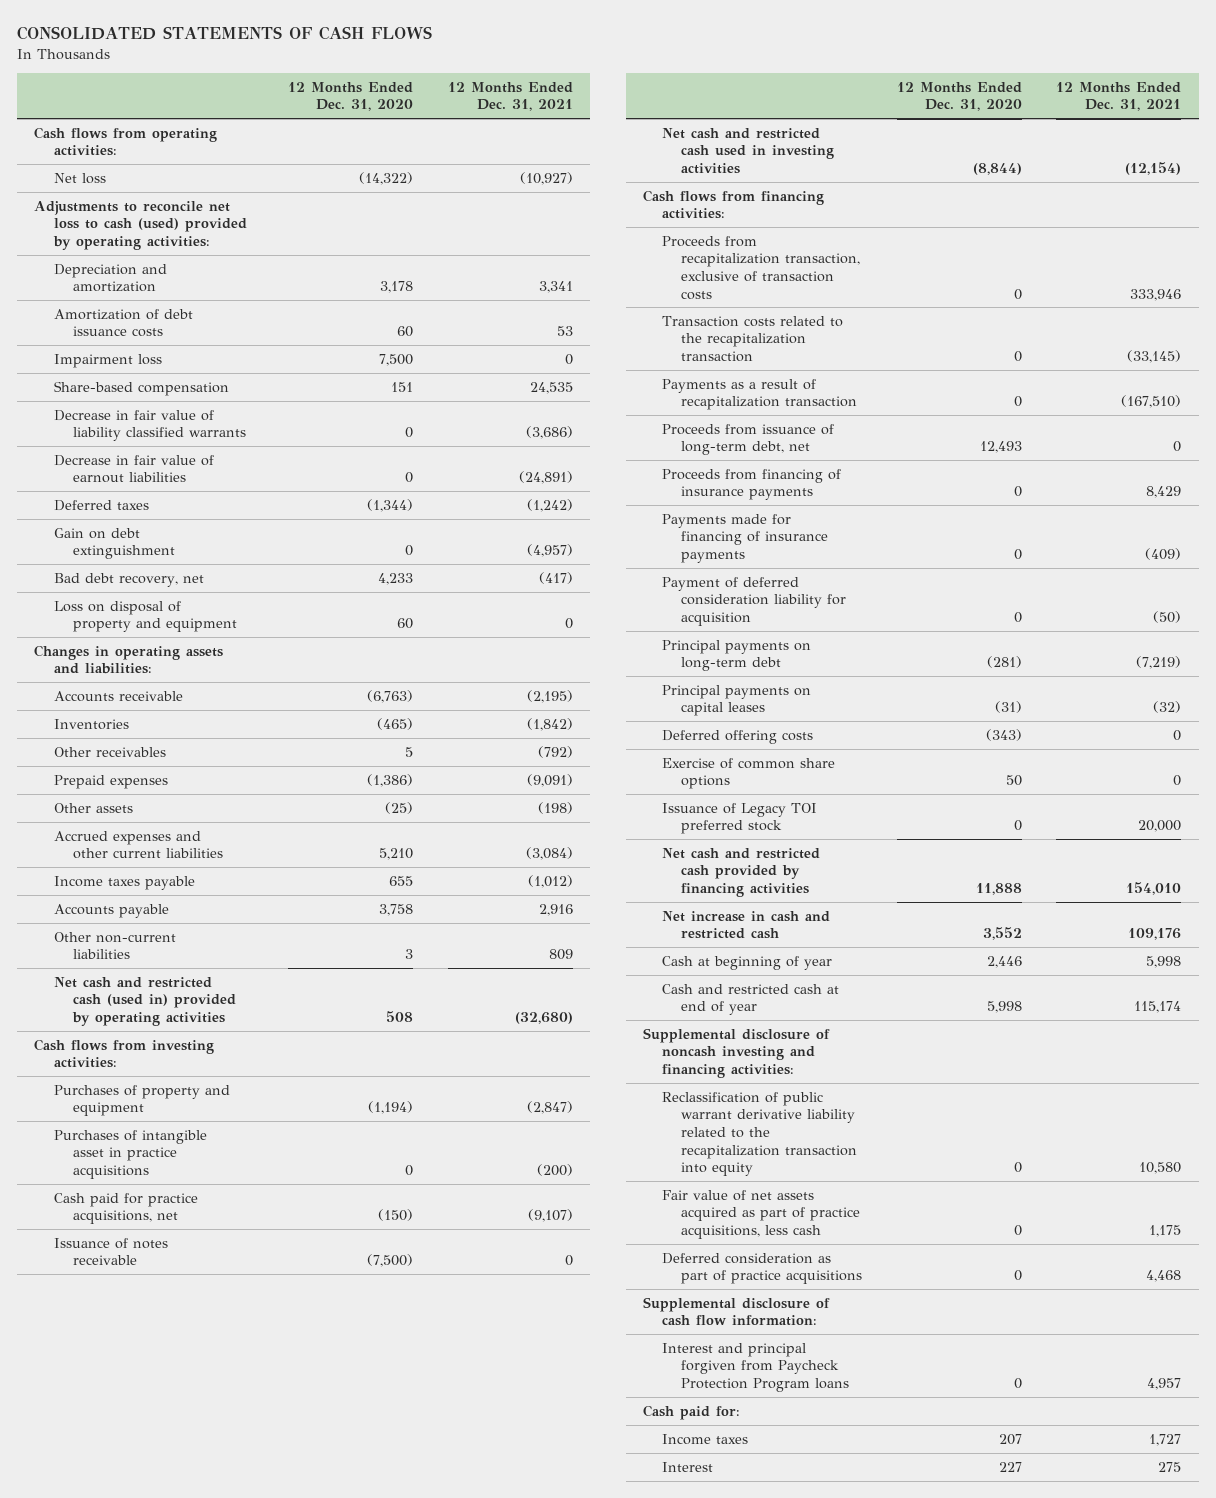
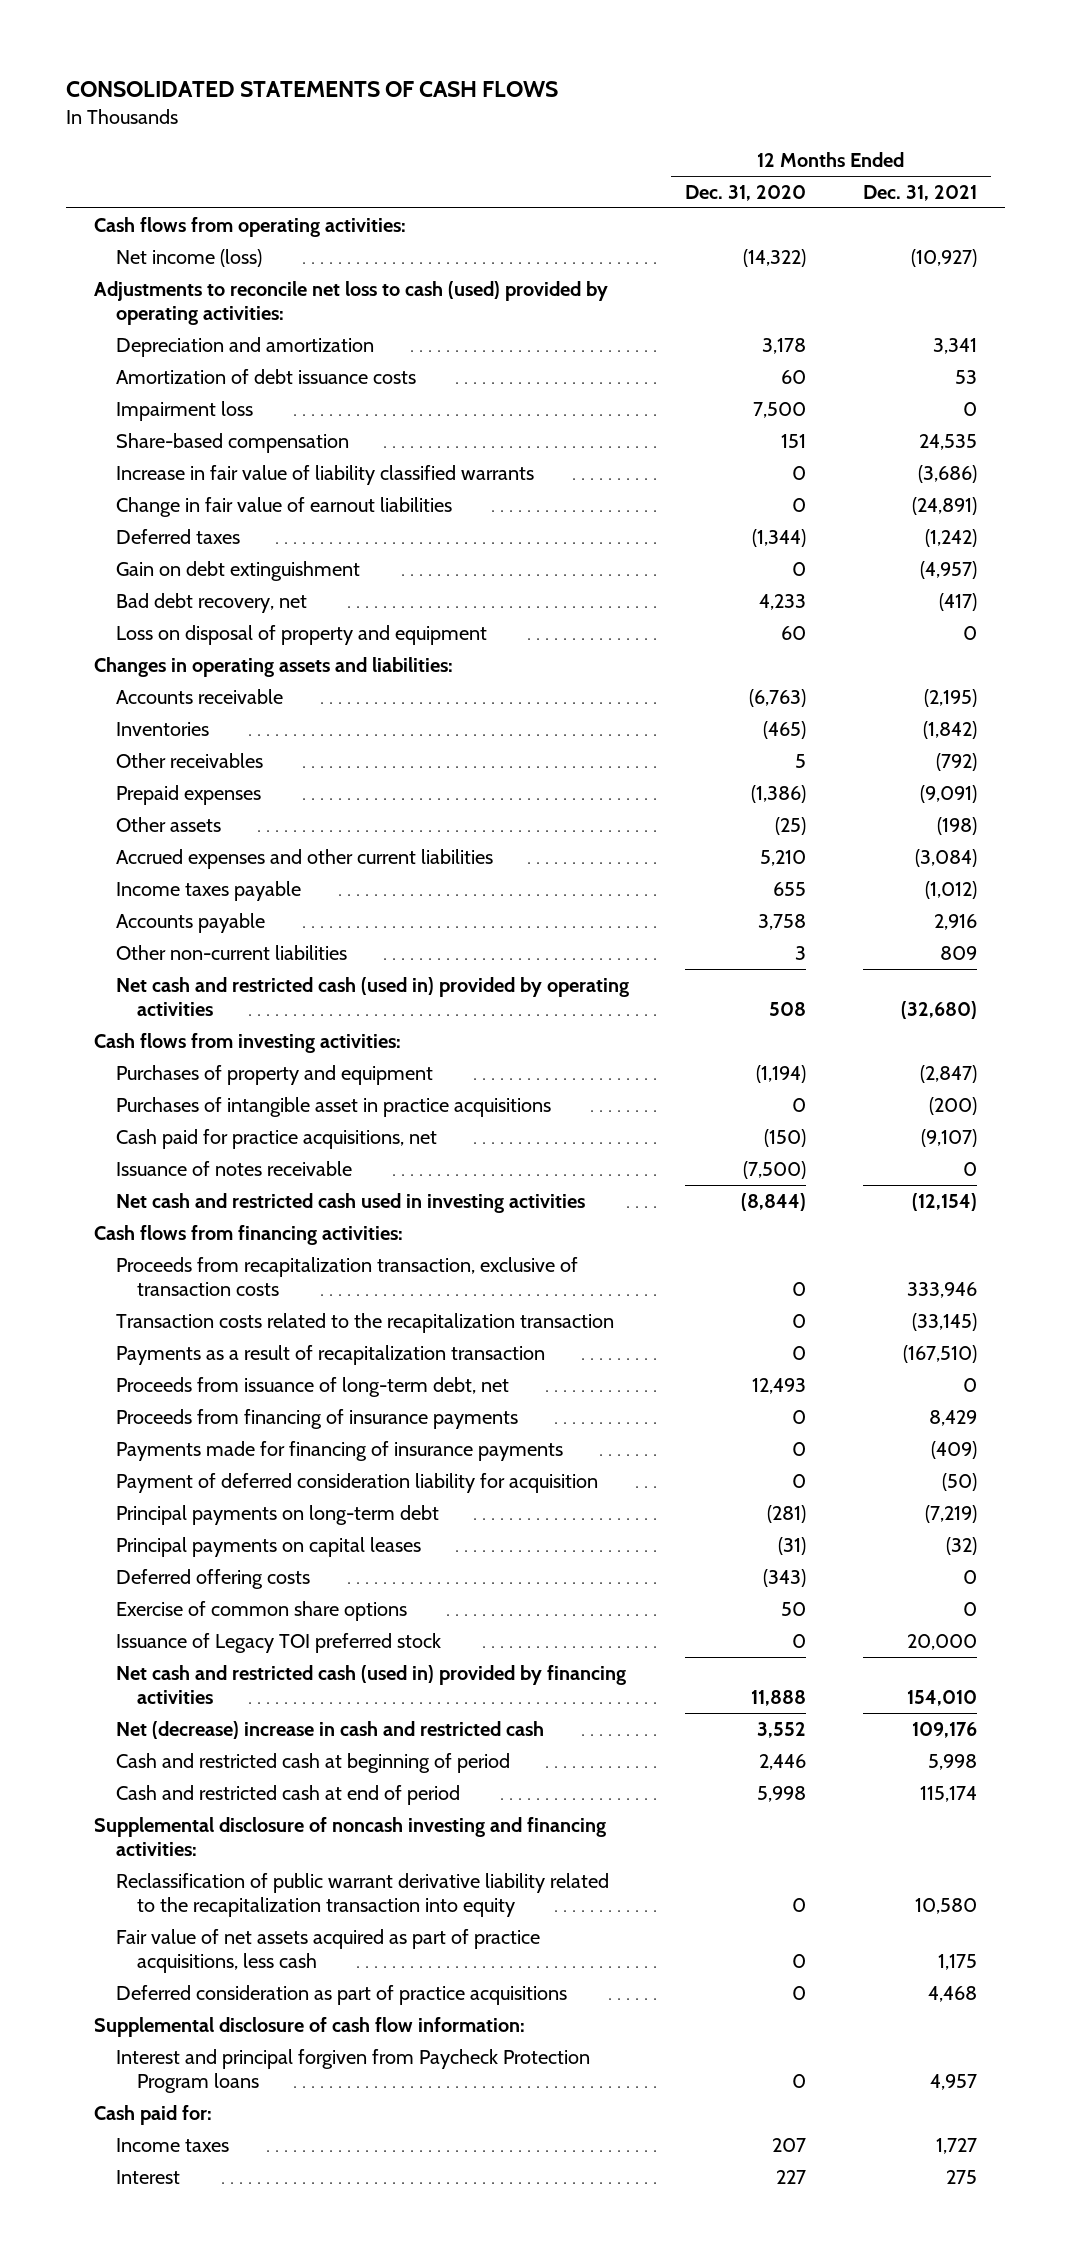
[53,172,106,184] Net loss -> [115,248,262,267] Net income (loss)
[53,409,246,442] Decrease in fair value of liability classified warrants -> [115,464,534,485] Increase in fair value of liability classified warrants
[53,454,214,484] Decrease in fair value of earnout liabilities -> [115,496,452,517] Change in fair value of earnout liabilities
[662,847,821,897] Net cash and restricted cash provided by financing activities -> [115,1664,626,1704] Net cash and restricted cash (used in) provided by financing activities
[662,910,831,940] Net increase in cash and restricted cash -> [115,1720,544,1739] Net (decrease) increase in cash and restricted cash
[662,955,833,970] Cash at beginning of year -> [115,1752,510,1773] Cash and restricted cash at beginning of period
[662,983,840,1016] Cash and restricted cash at end of year -> [115,1784,460,1805] Cash and restricted cash at end of period

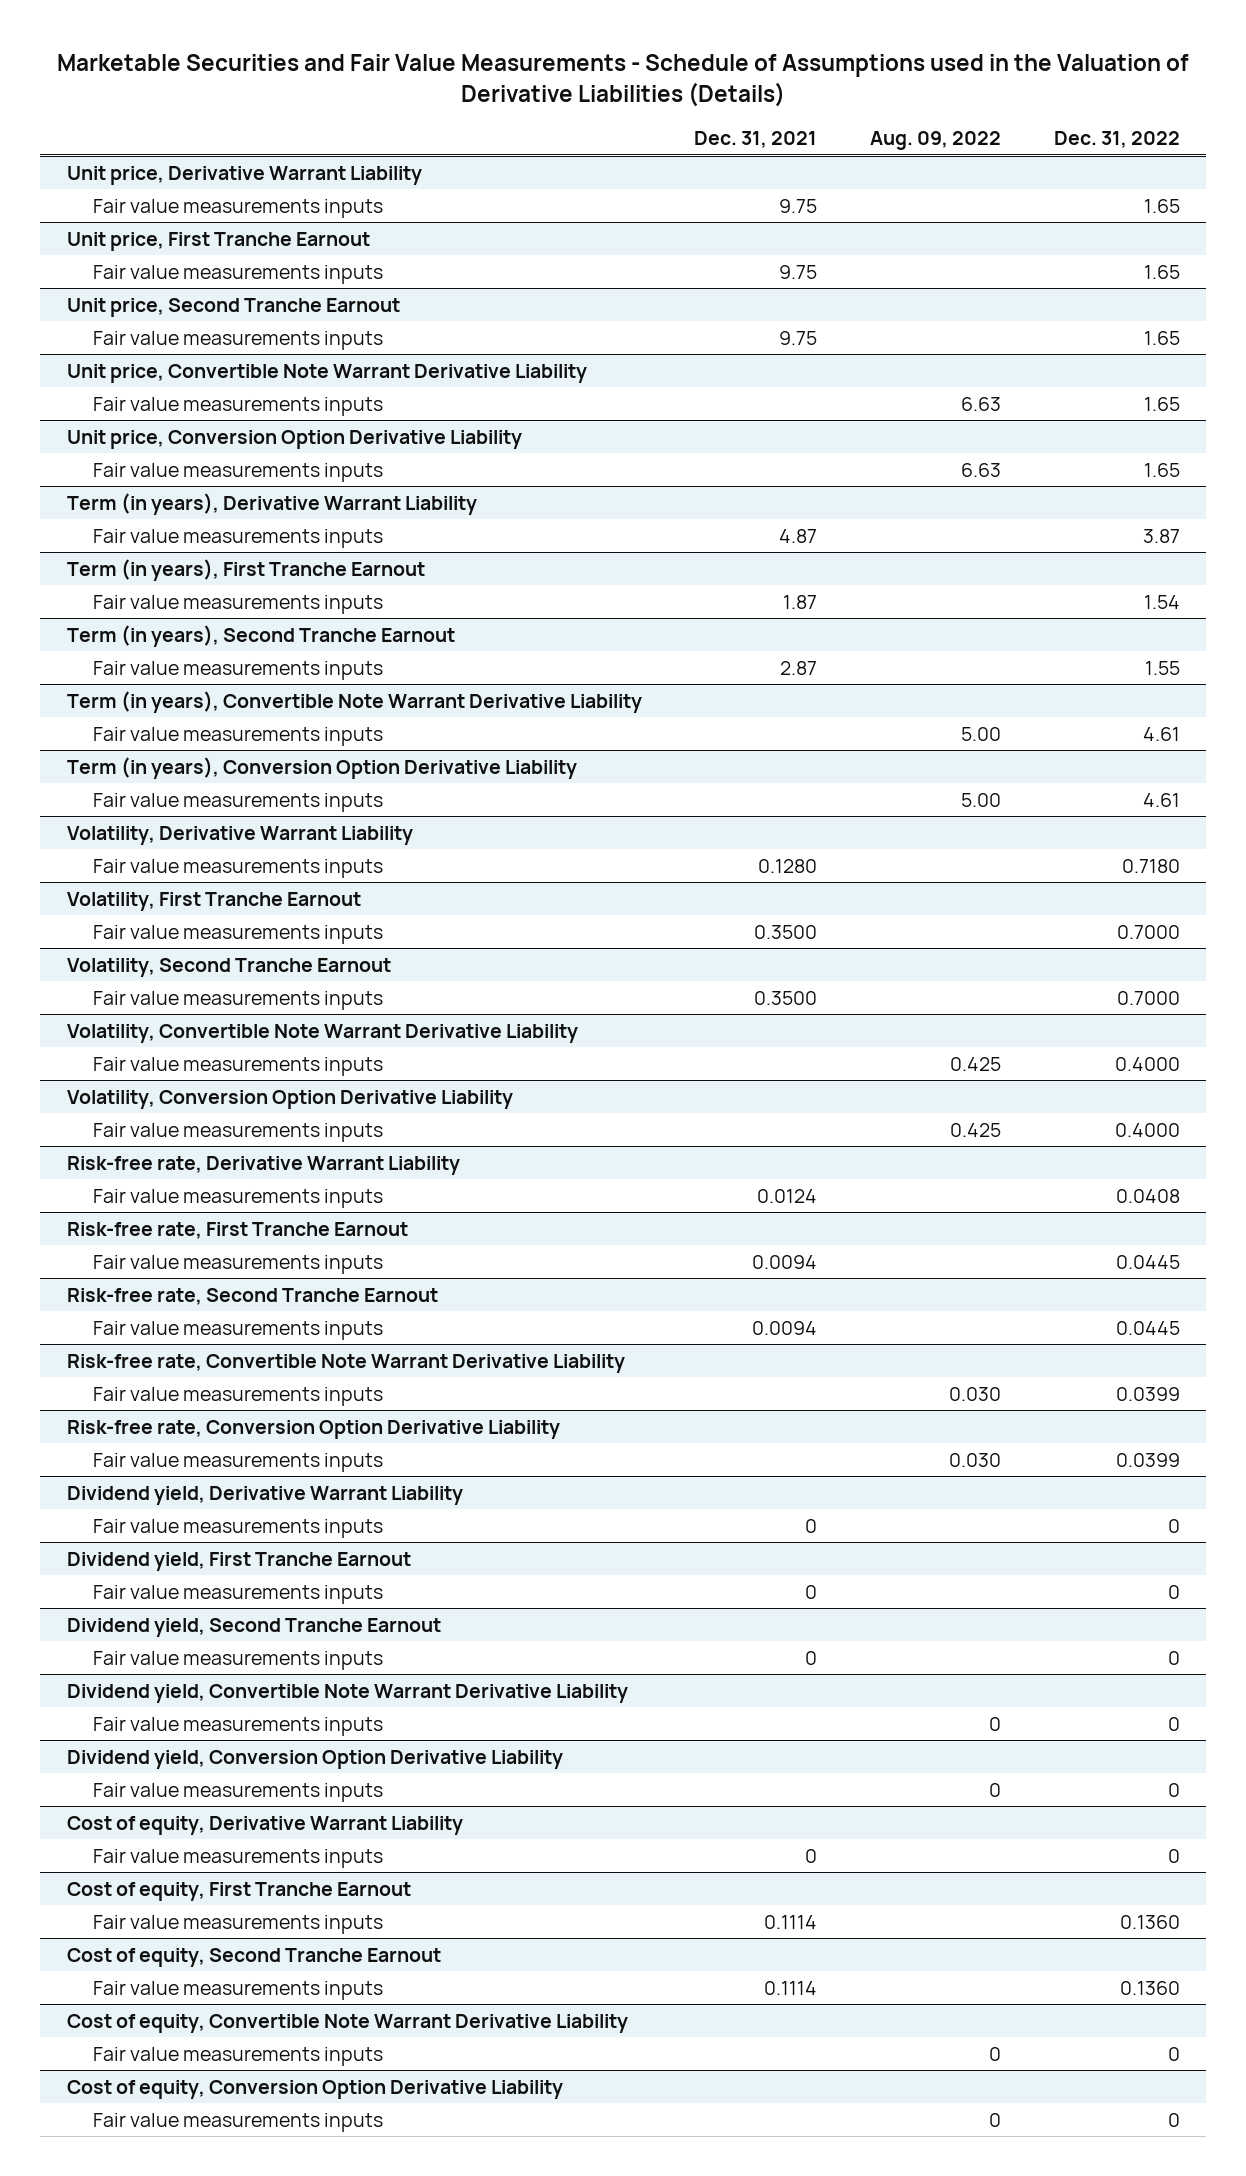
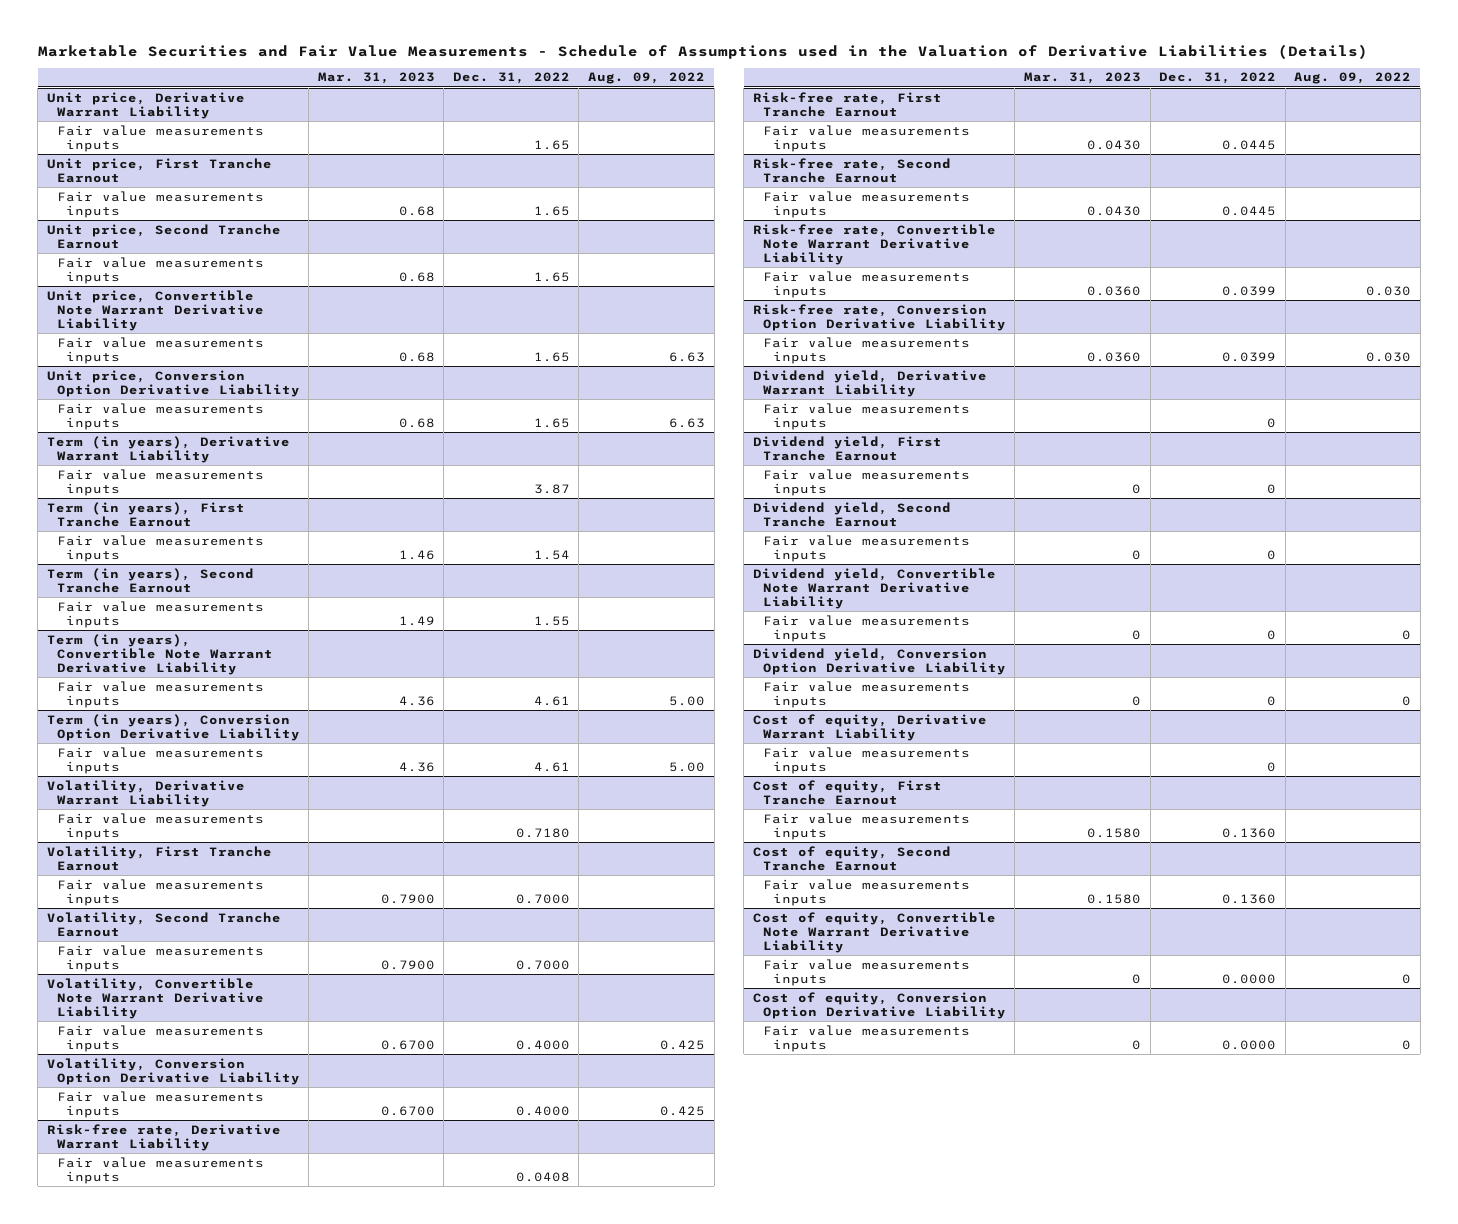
[694,131,818,149] Dec. 31, 2021 -> none
none -> [317,72,435,85] Mar. 31, 2023
[1167,2046,1180,2061] 0 -> [1222,973,1277,984] 0.0000
[1167,2112,1180,2127] 0 -> [1222,1039,1277,1050] 0.0000

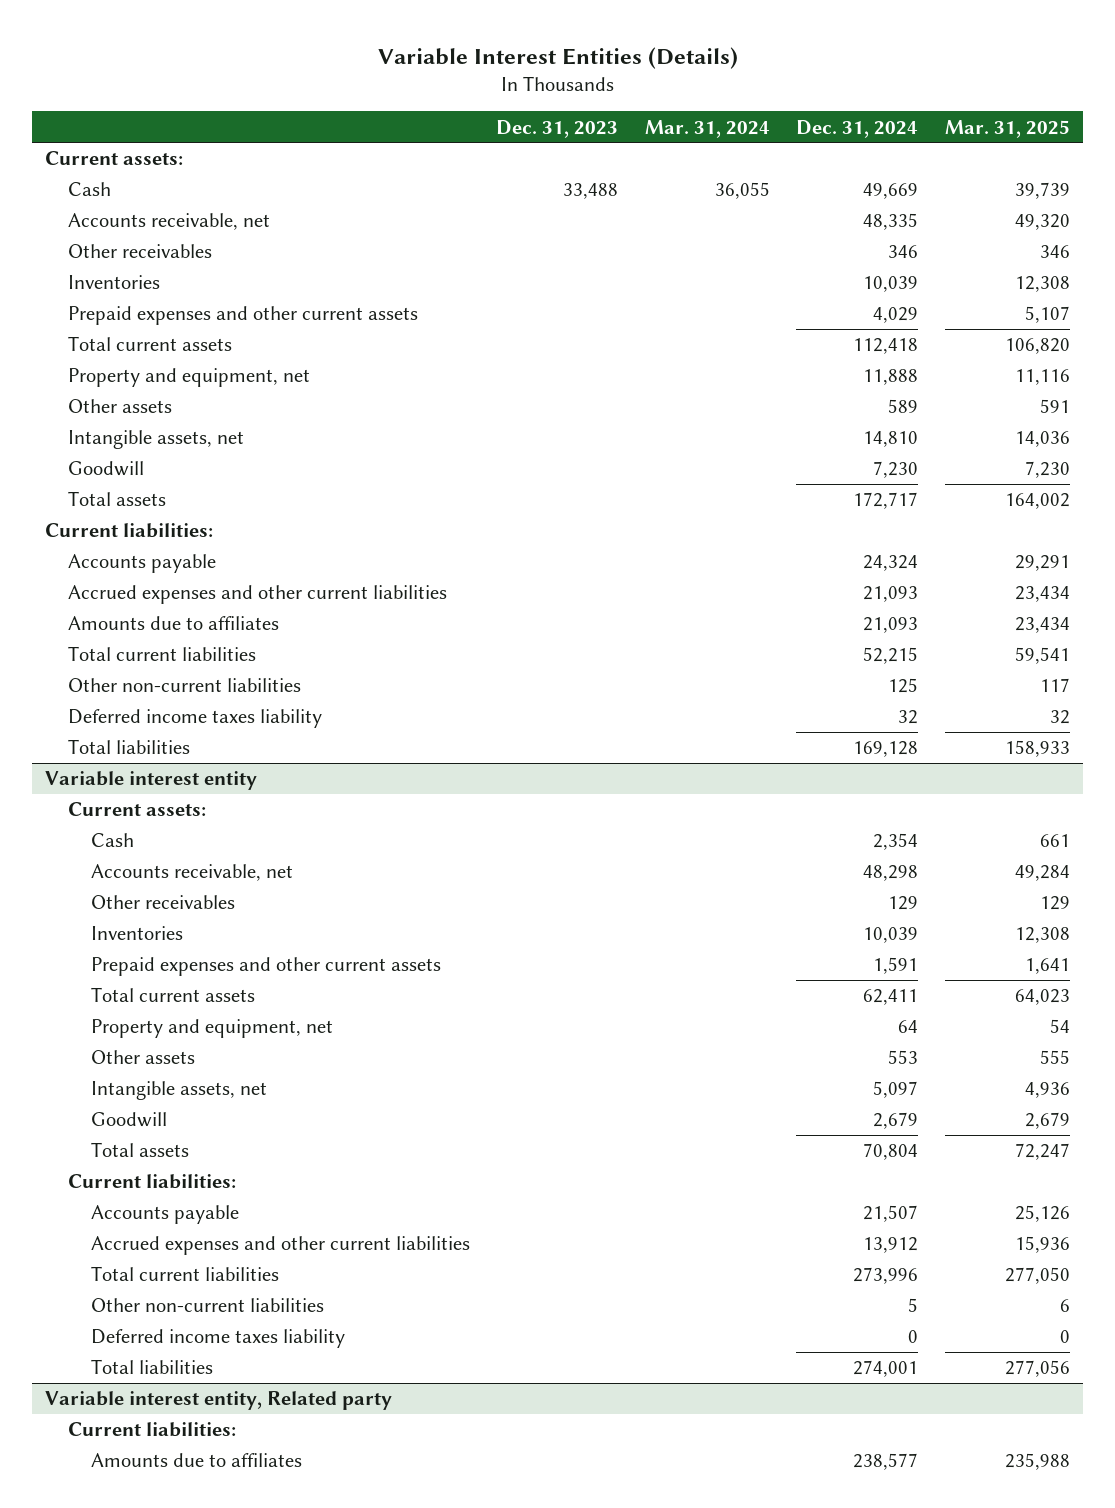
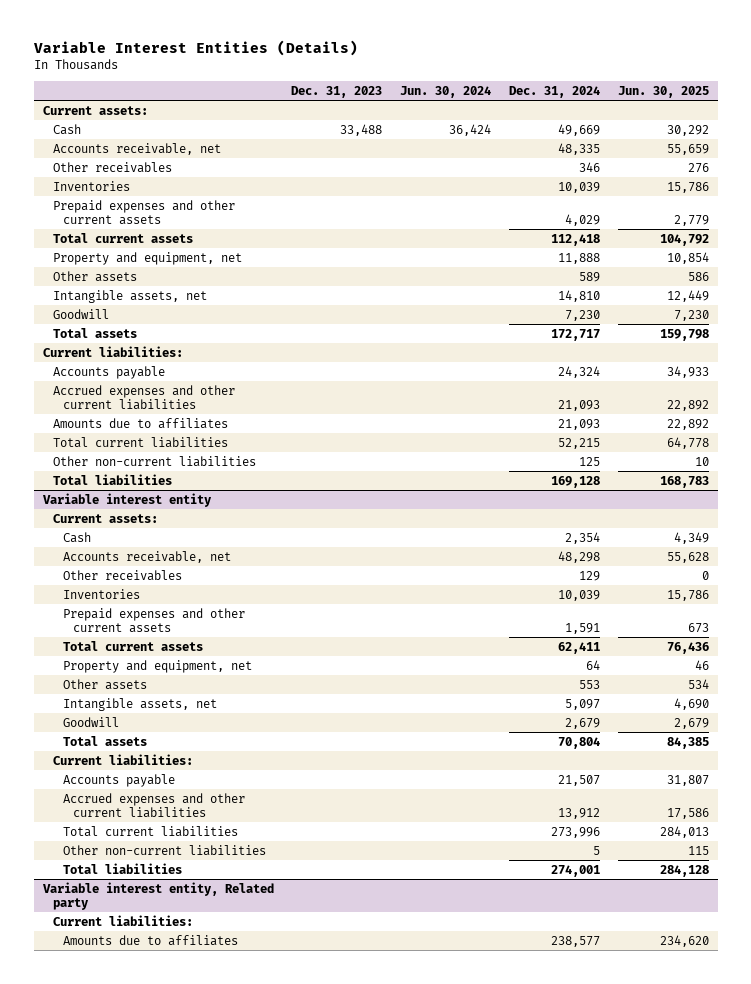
[644,119,770,138] Mar. 31, 2024 -> none
[944,119,1070,138] Mar. 31, 2025 -> none
none -> [400,85,492,98] Jun. 30, 2024
none -> [617,85,709,98] Jun. 30, 2025
[68,709,323,729] Deferred income taxes liability -> none
[90,1329,345,1349] Deferred income taxes liability -> none

